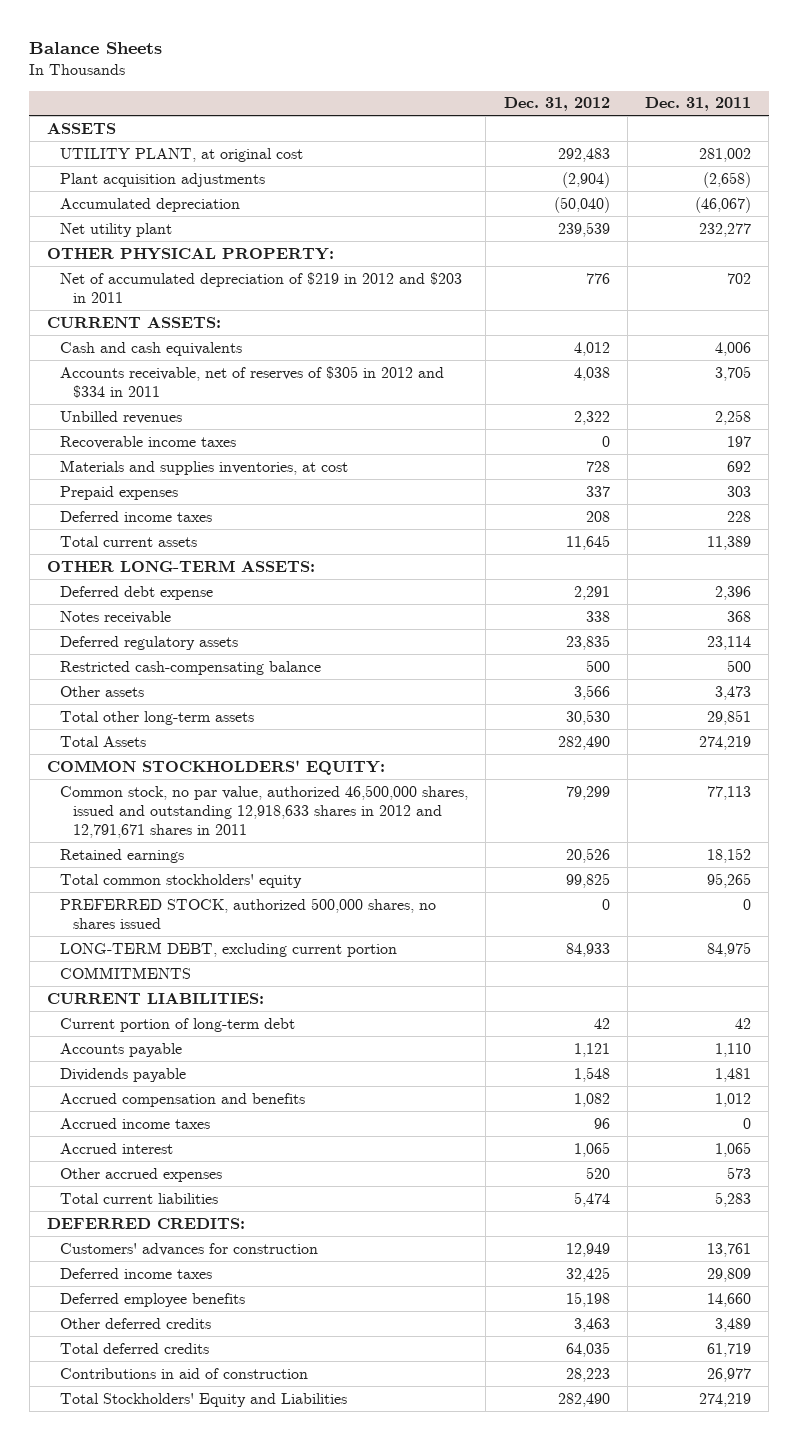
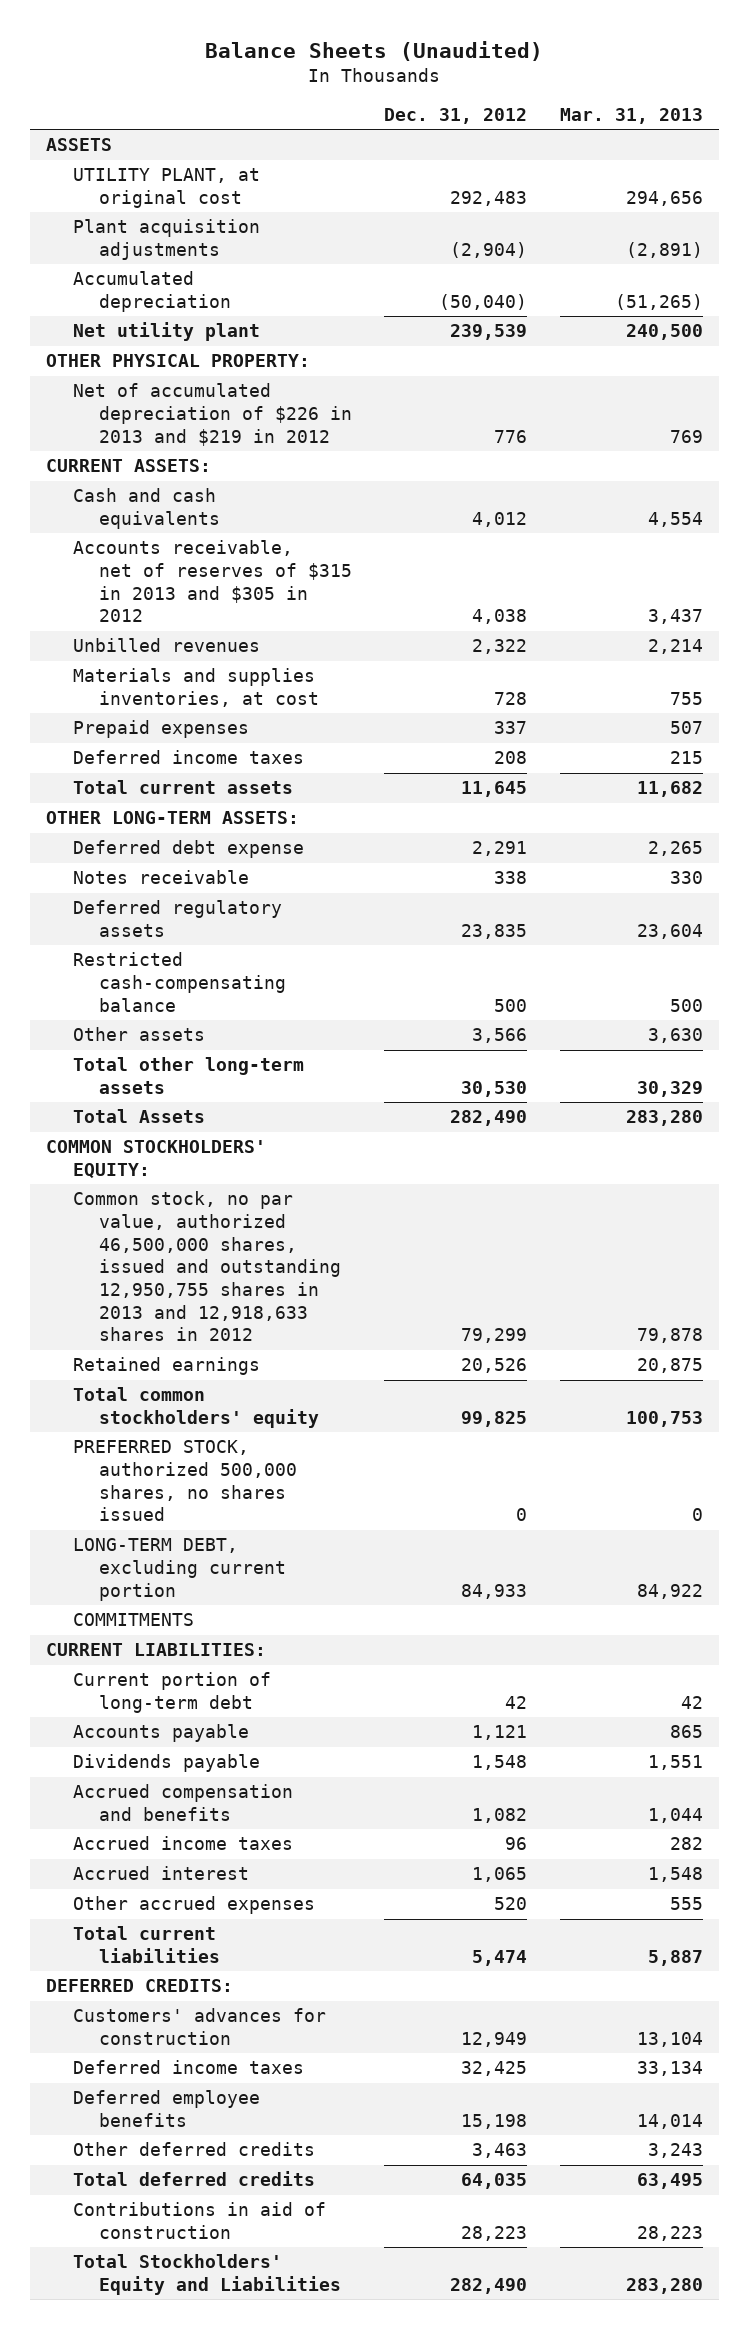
[29,41,163,54] Balance Sheets -> [205,40,544,61] Balance Sheets (Unaudited)
[645,97,752,112] Dec. 31, 2011 -> none
none -> [559,107,703,124] Mar. 31, 2013
[60,271,463,303] Net of accumulated depreciation of $219 in 2012 and $203 in 2011 -> [72,383,352,446] Net of accumulated depreciation of $226 in 2013 and $219 in 2012
[60,365,445,398] Accounts receivable, net of reserves of $305 in 2012 and $334 in 2011 -> [72,540,352,623] Accounts receivable, net of reserves of $315 in 2013 and $305 in 2012
[60,435,237,449] Recoverable income taxes -> none
[60,784,469,839] Common stock, no par value, authorized 46,500,000 shares, issued and outstanding 12,918,633 shares in 2012 and 12,791,671 shares in 2011 -> [72,1191,341,1342] Common stock, no par value, authorized 46,500,000 shares, issued and outstanding 12,950,755 shares in 2013 and 12,918,633 shares in 2012

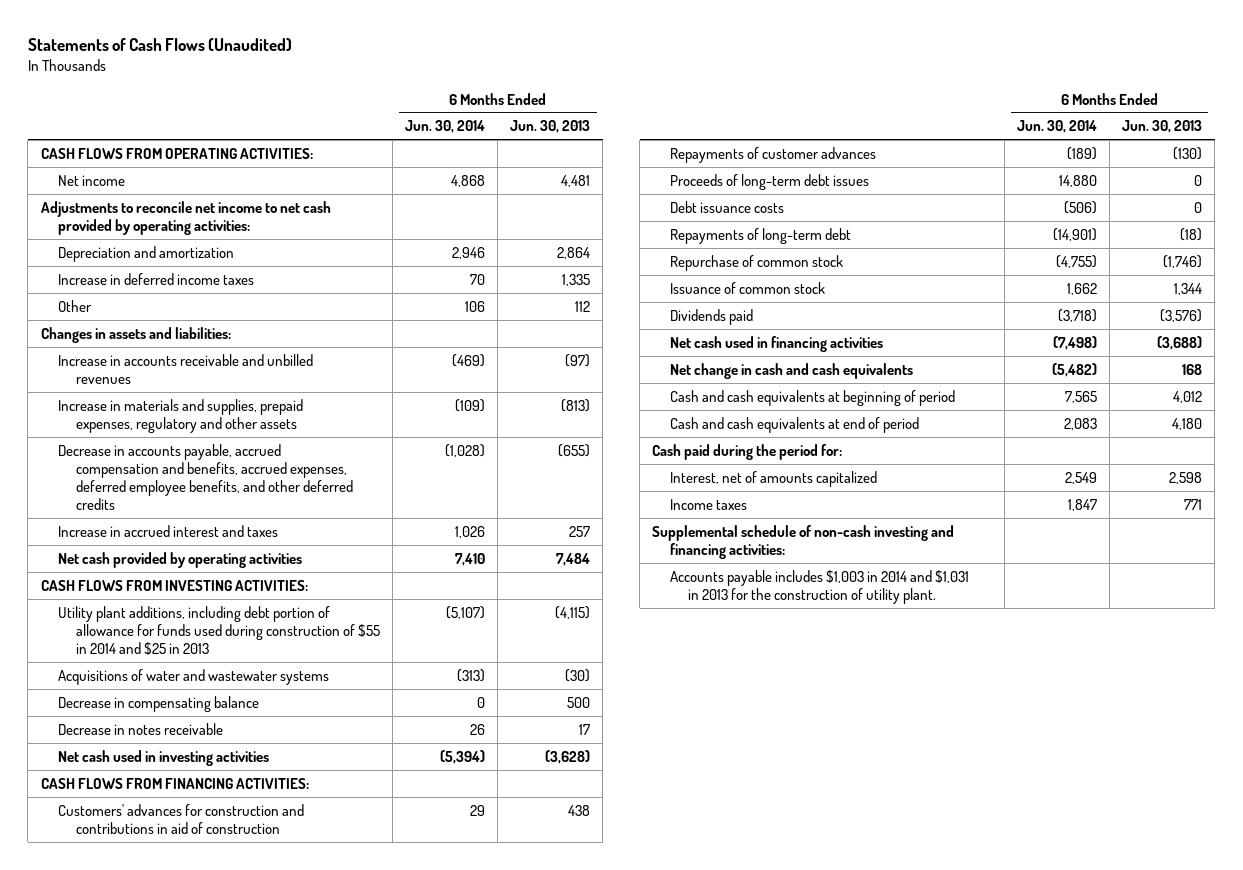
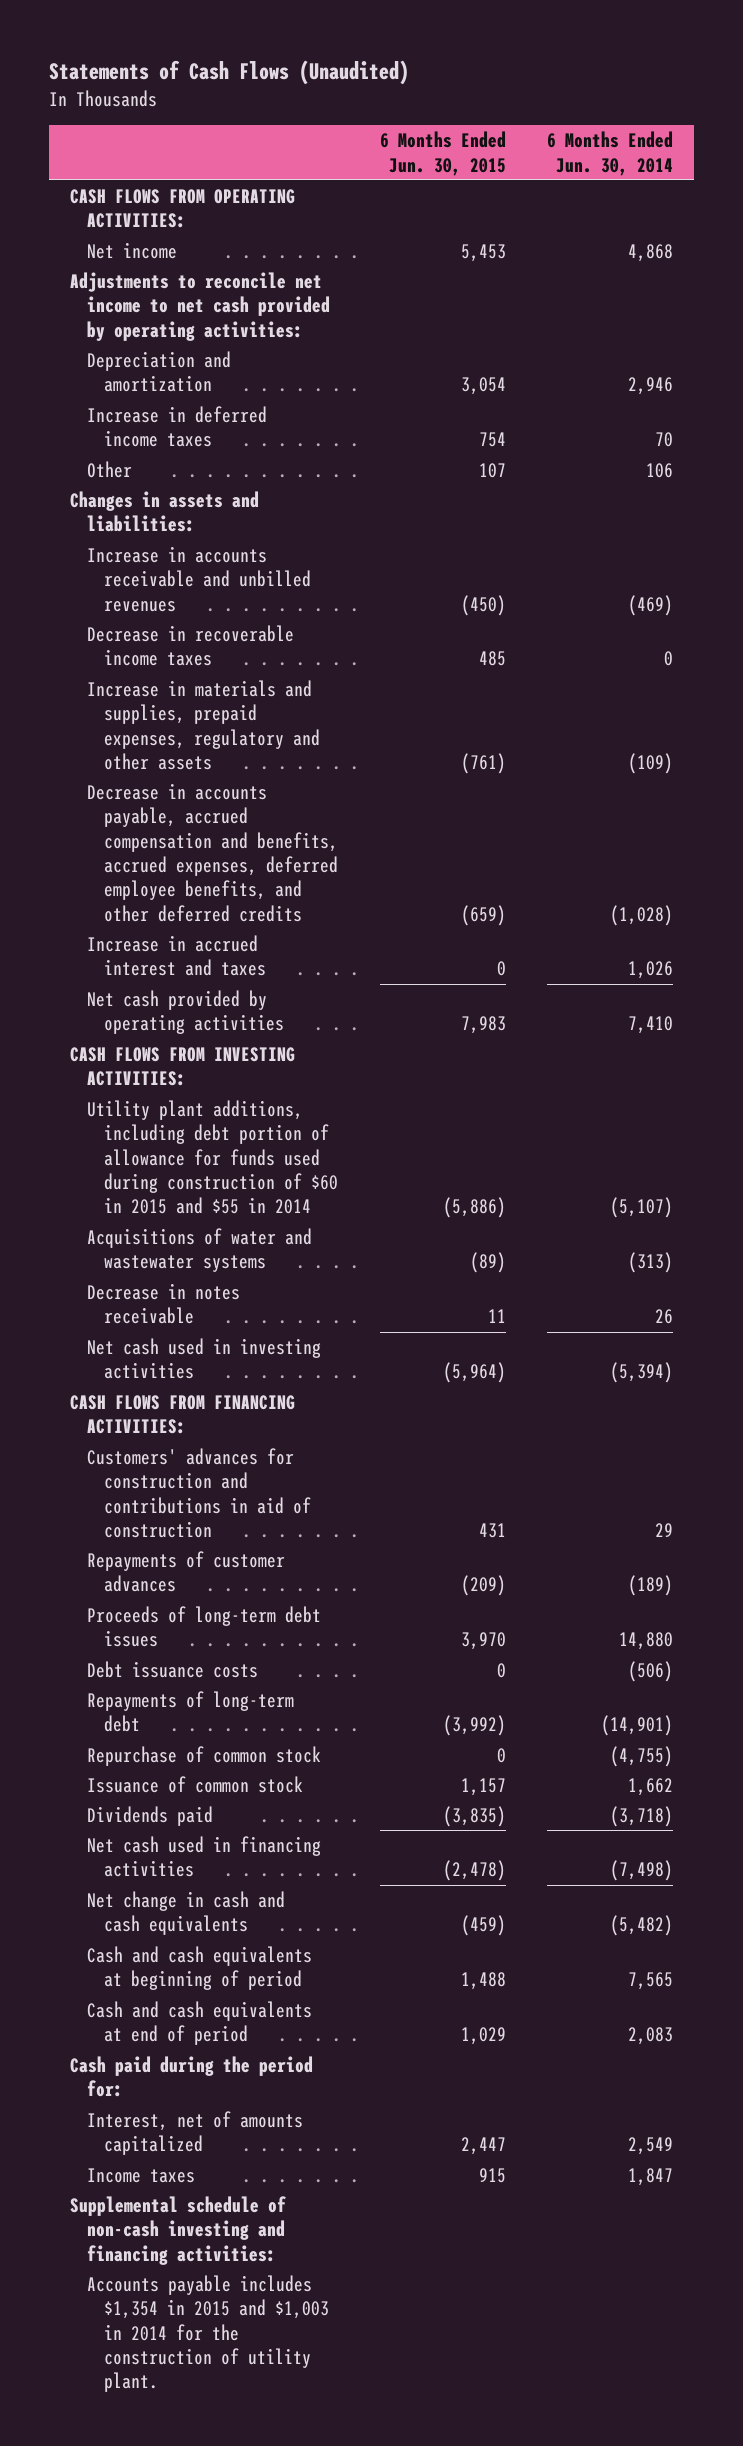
[510,120,591,134] Jun. 30, 2013 -> none
none -> [379,131,506,176] 6 Months Ended Jun. 30, 2015
none -> [87,624,295,667] Decrease in recoverable income taxes
[58,605,381,656] Utility plant additions, including debt portion of allowance for funds used during construction of $55 in 2014 and $25 in 2013 -> [87,1099,339,1215] Utility plant additions, including debt portion of allowance for funds used during construction of $60 in 2015 and $55 in 2014
[58,695,260,712] Decrease in compensating balance -> none
[670,569,970,604] Accounts payable includes $1,003 in 2014 and $1,031 in 2013 for the construction of utility plant. -> [87,2274,330,2393] Accounts payable includes $1,354 in 2015 and $1,003 in 2014 for the construction of utility plant.

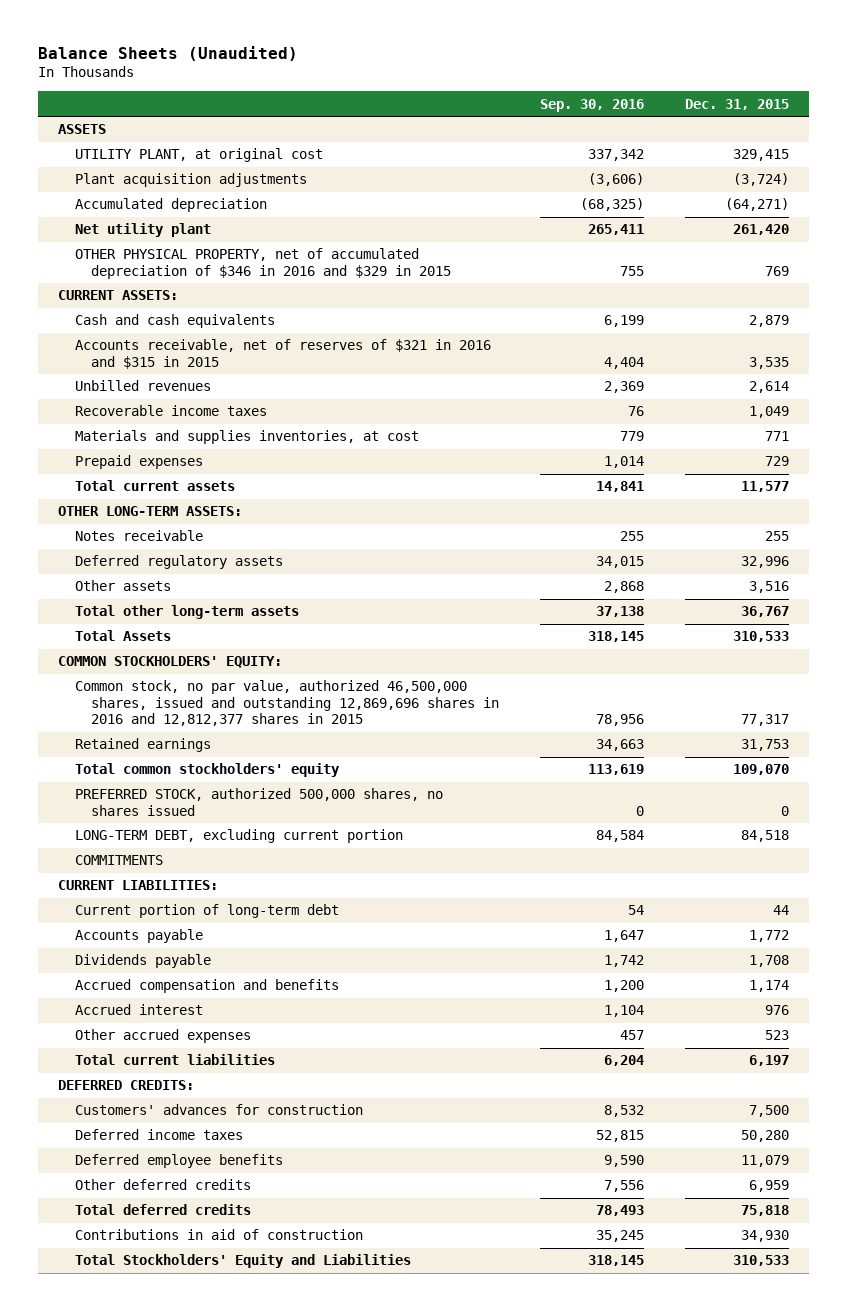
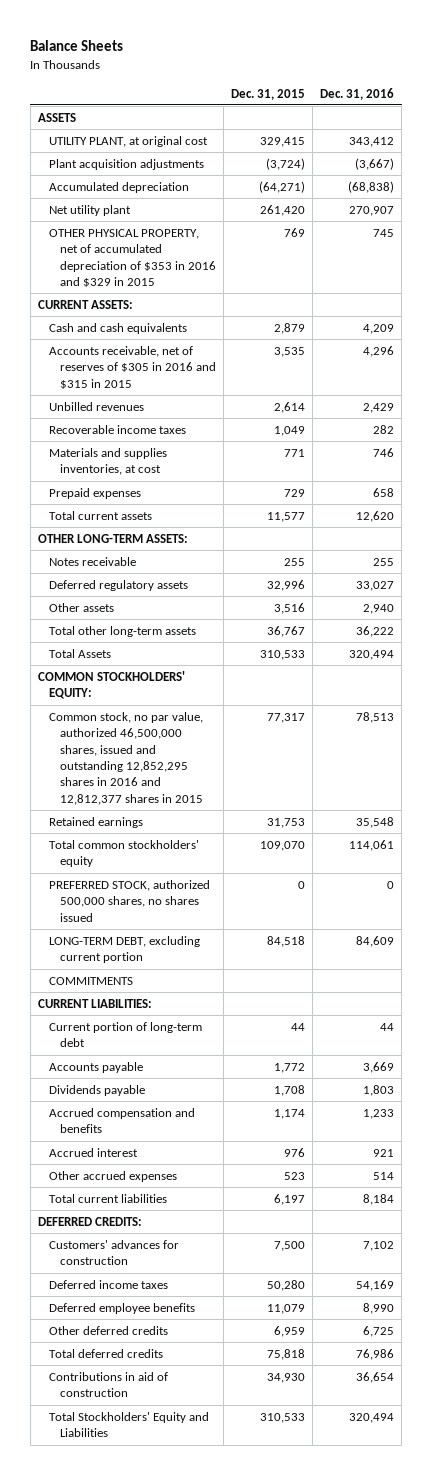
[37,45,298,61] Balance Sheets (Unaudited) -> [30,39,124,51] Balance Sheets
[540,98,645,112] Sep. 30, 2016 -> none
none -> [320,87,395,100] Dec. 31, 2016
[74,248,452,279] OTHER PHYSICAL PROPERTY, net of accumulated depreciation of $346 in 2016 and $329 in 2015 -> [48,228,217,288] OTHER PHYSICAL PROPERTY, net of accumulated depreciation of $353 in 2016 and $329 in 2015
[74,339,491,369] Accounts receivable, net of reserves of $321 in 2016 and $315 in 2015 -> [48,345,217,389] Accounts receivable, net of reserves of $305 in 2016 and $315 in 2015
[74,680,500,727] Common stock, no par value, authorized 46,500,000 shares, issued and outstanding 12,869,696 shares in 2016 and 12,812,377 shares in 2015 -> [48,711,204,805] Common stock, no par value, authorized 46,500,000 shares, issued and outstanding 12,852,295 shares in 2016 and 12,812,377 shares in 2015

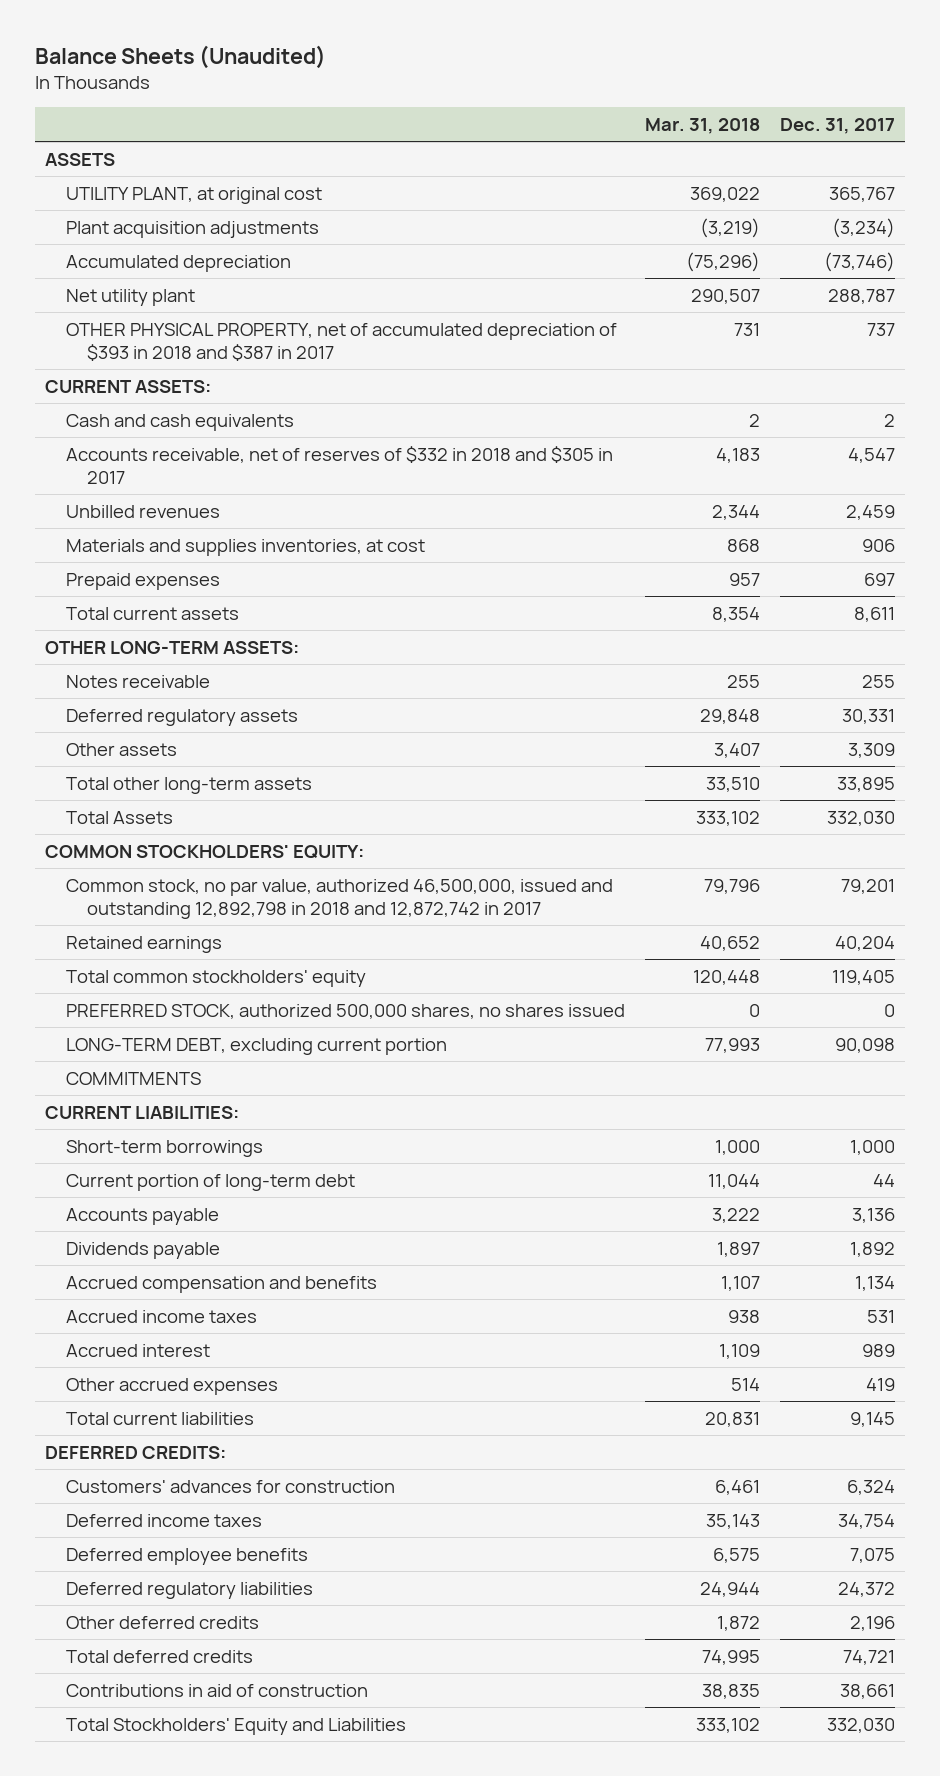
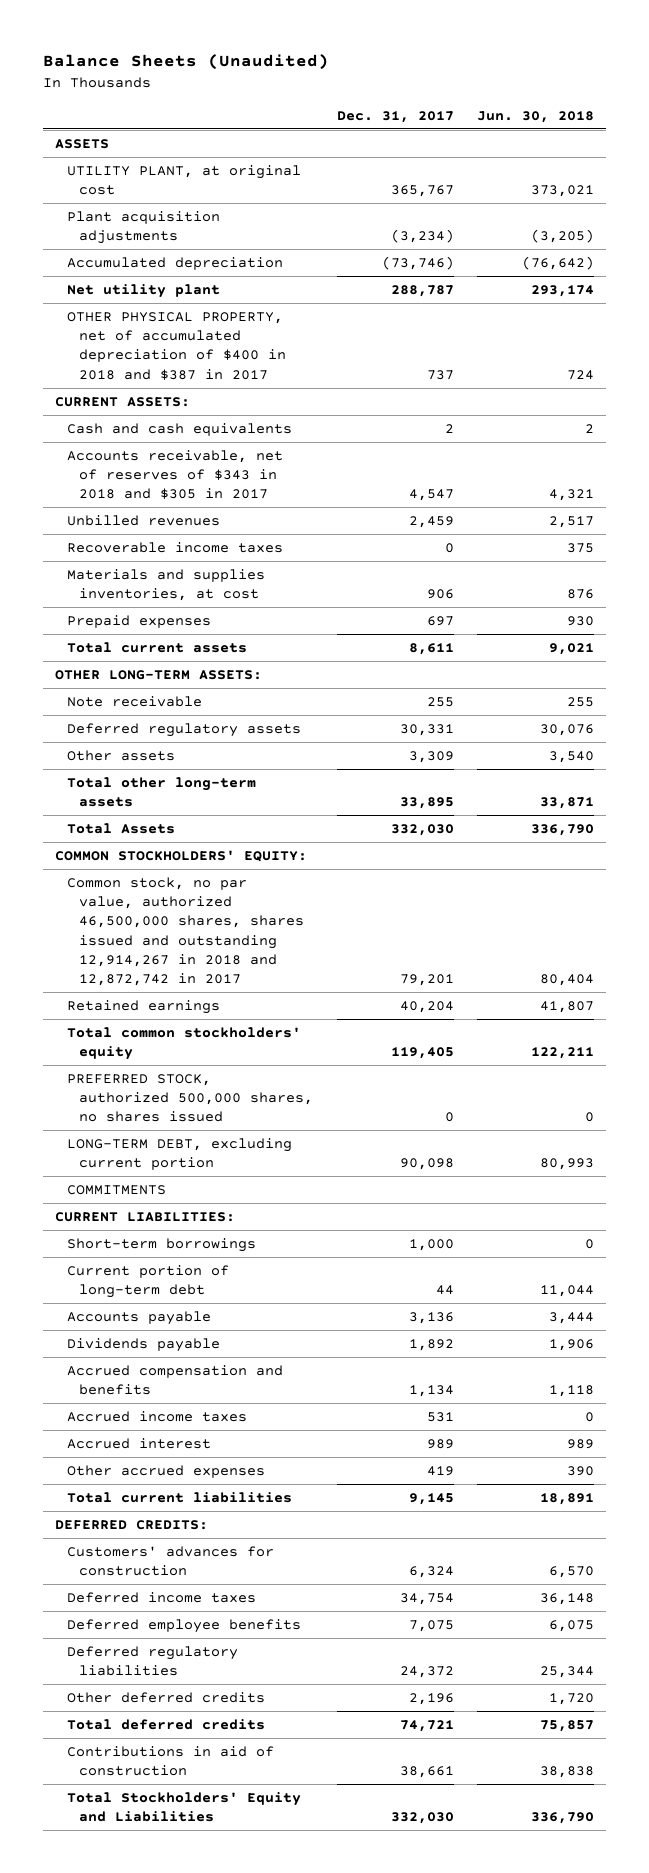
[644,118,760,135] Mar. 31, 2018 -> none
none -> [477,110,595,123] Jun. 30, 2018
[66,322,618,361] OTHER PHYSICAL PROPERTY, net of accumulated depreciation of $393 in 2018 and $387 in 2017 -> [66,311,286,380] OTHER PHYSICAL PROPERTY, net of accumulated depreciation of $400 in 2018 and $387 in 2017
[66,445,614,484] Accounts receivable, net of reserves of $332 in 2018 and $305 in 2017 -> [66,449,283,500] Accounts receivable, net of reserves of $343 in 2018 and $305 in 2017
none -> [66,541,283,553] Recoverable income taxes
[66,674,211,688] Notes receivable -> [66,695,202,707] Note receivable
[66,878,614,919] Common stock, no par value, authorized 46,500,000, issued and outstanding 12,892,798 in 2018 and 12,872,742 in 2017 -> [66,876,304,987] Common stock, no par value, authorized 46,500,000 shares, shares issued and outstanding 12,914,267 in 2018 and 12,872,742 in 2017

